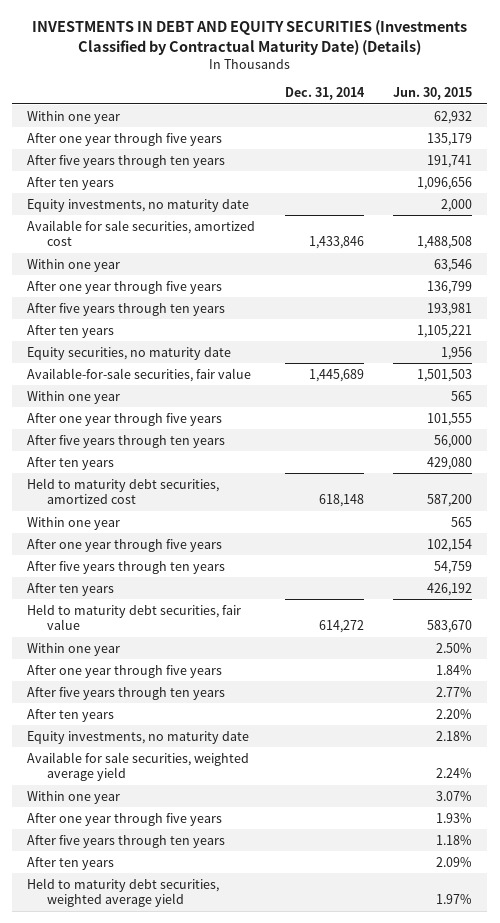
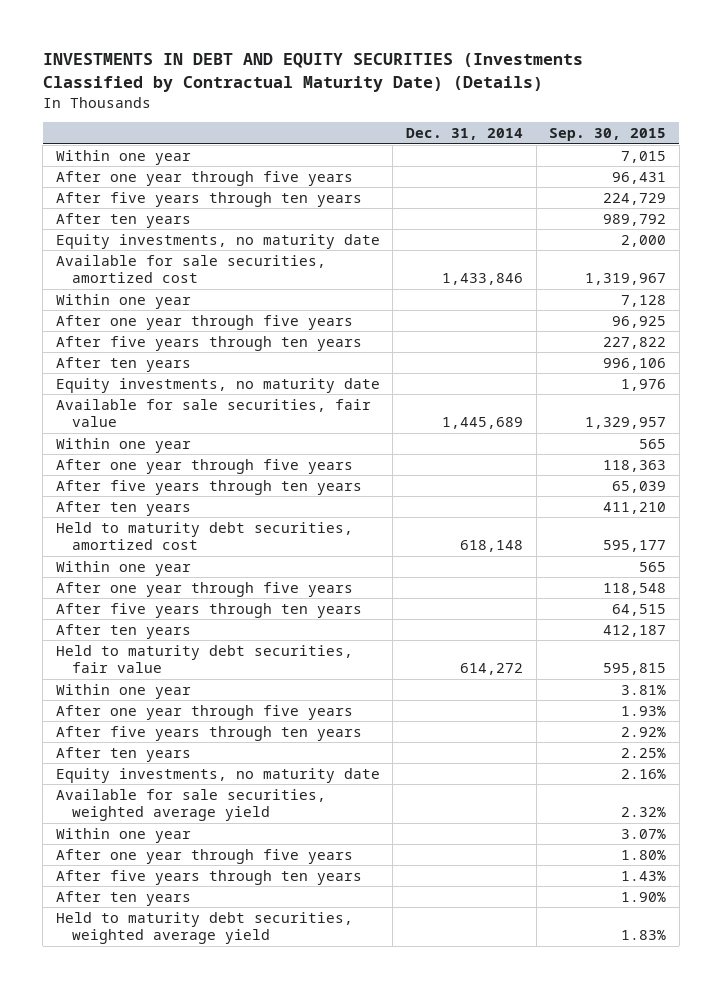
[393,87,473,101] Jun. 30, 2015 -> none
none -> [549,128,667,142] Sep. 30, 2015
[27,346,232,360] Equity securities, no maturity date -> [55,377,380,393] Equity investments, no maturity date
[27,367,252,382] Available-for-sale securities, fair value -> [55,398,371,428] Available for sale securities, fair value

